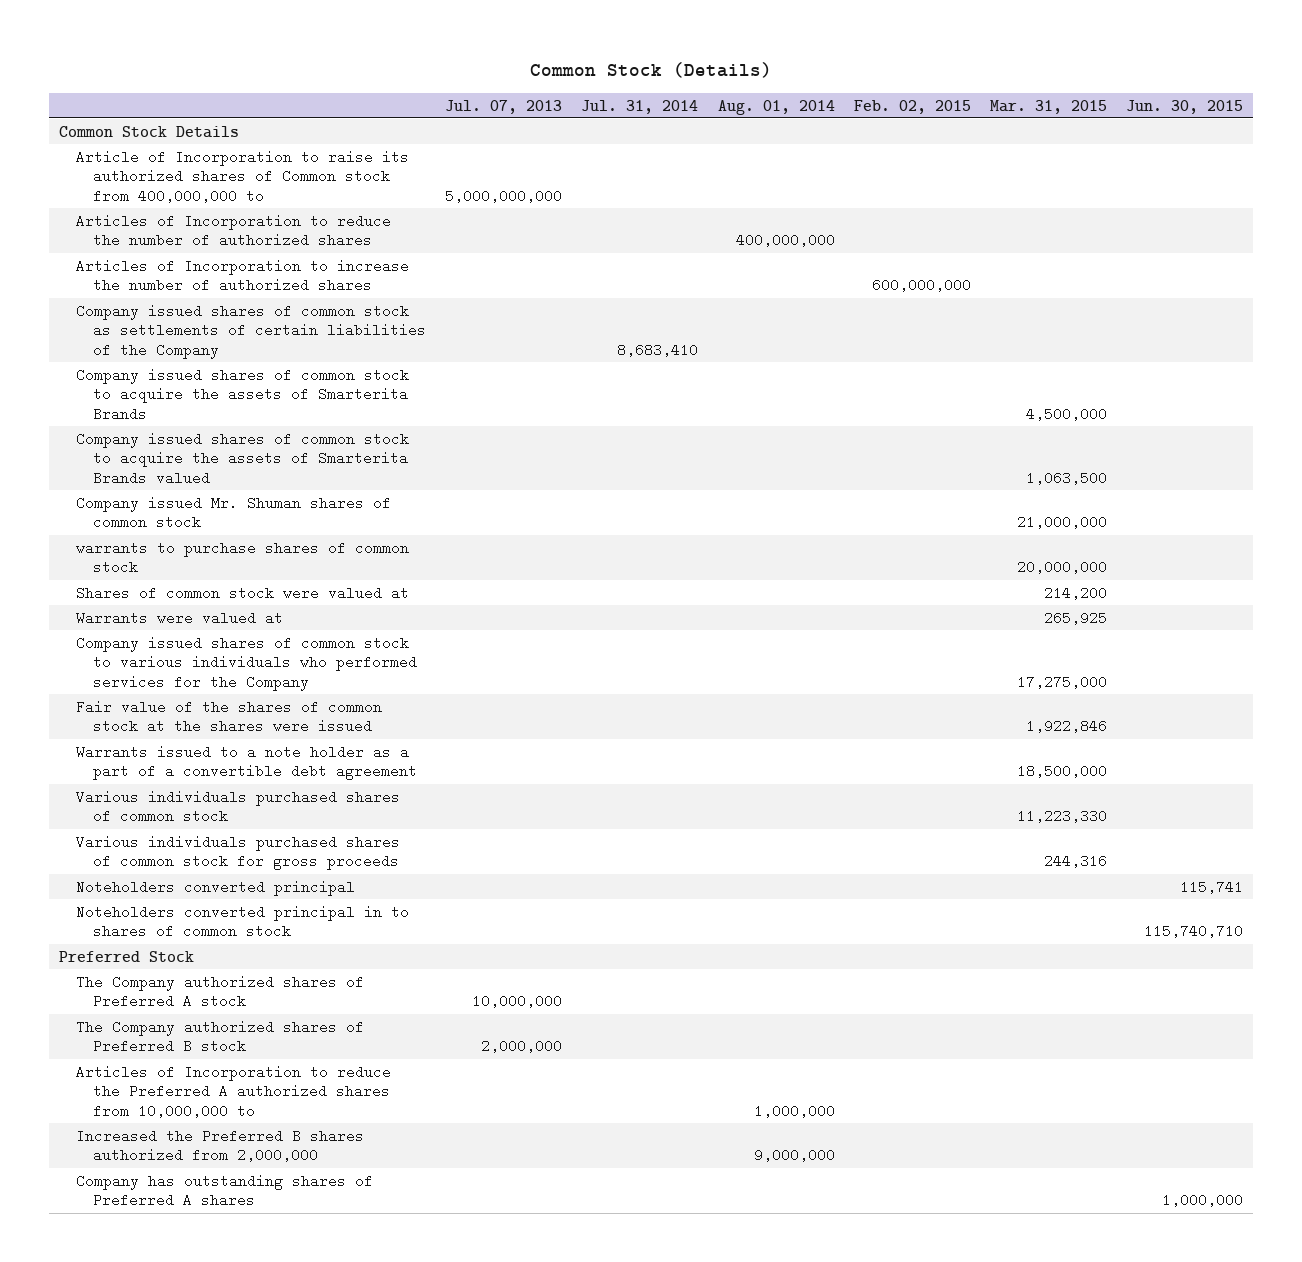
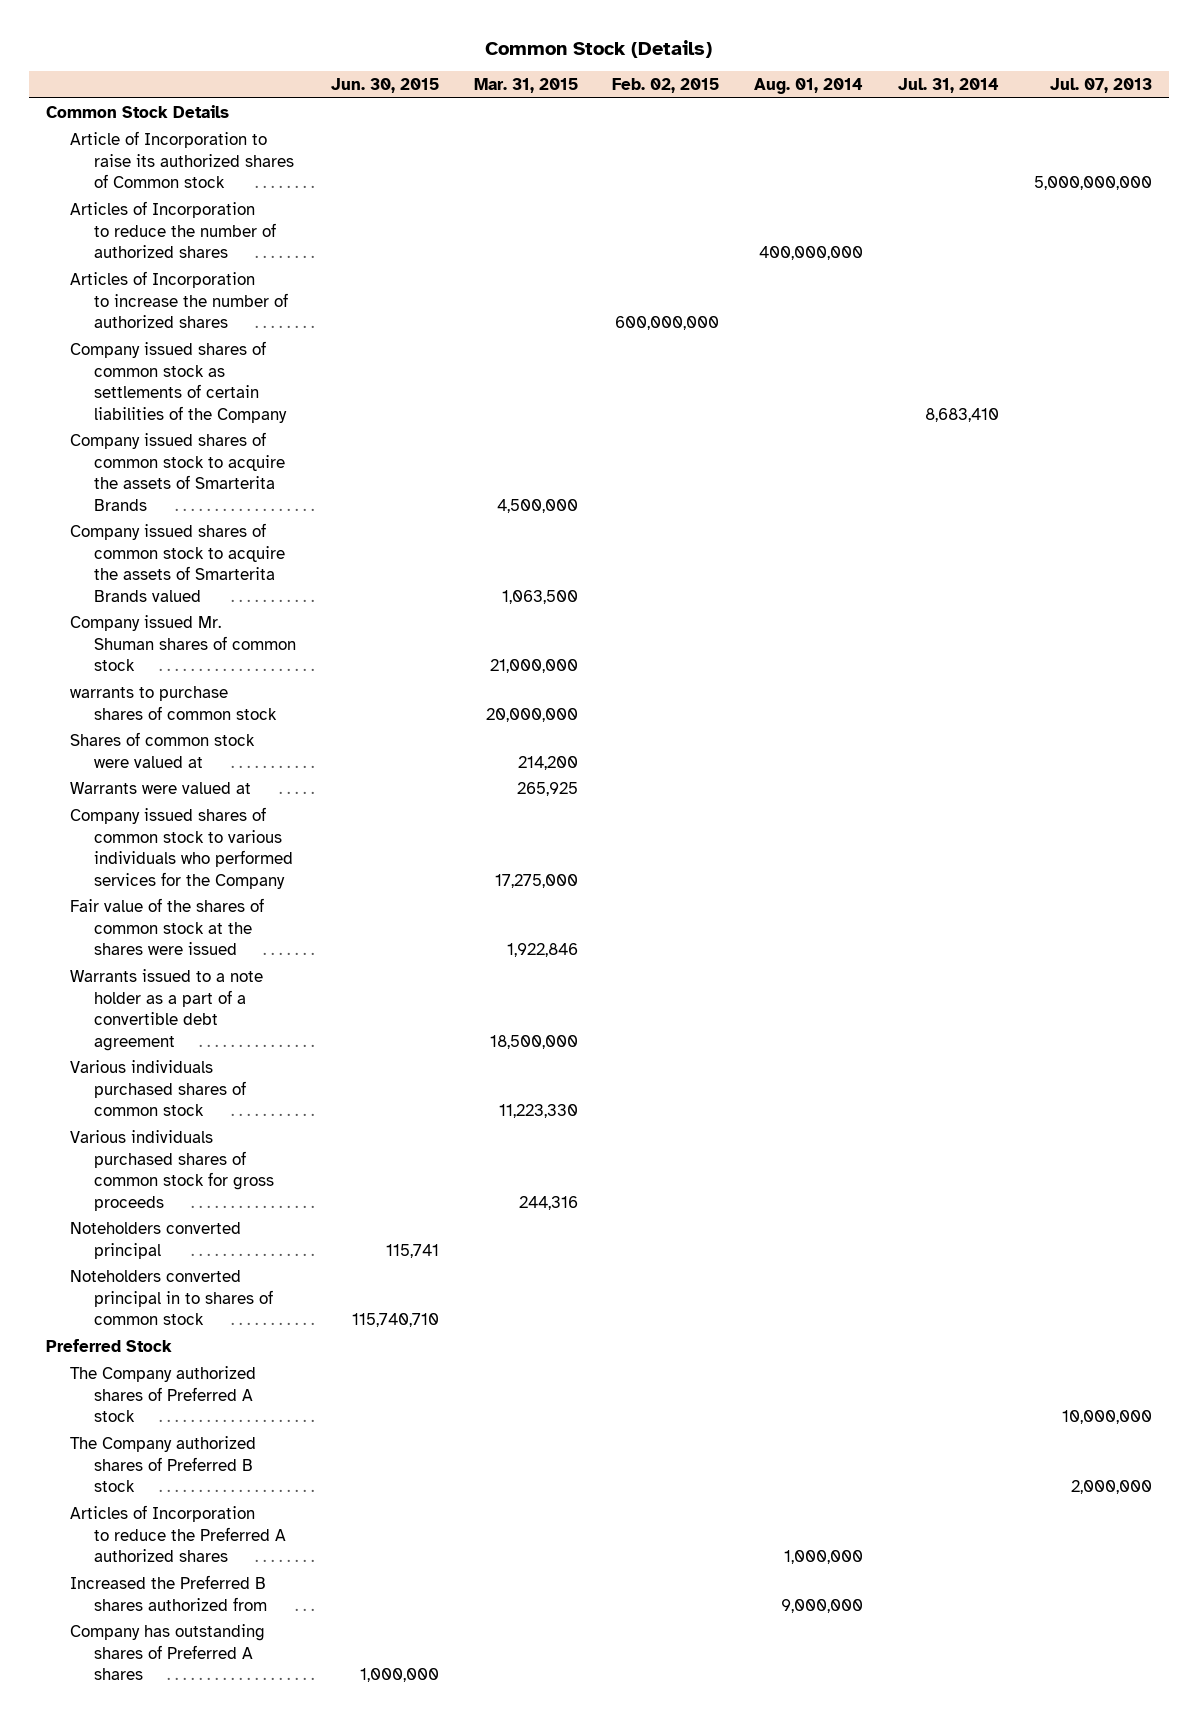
[75,149,409,204] Article of Incorporation to raise its authorized shares of Common stock from 400,000,000 to -> [70,131,295,189] Article of Incorporation to raise its authorized shares of Common stock
[75,1064,391,1119] Articles of Incorporation to reduce the Preferred A authorized shares from 10,000,000 to -> [70,1505,287,1563] Articles of Incorporation to reduce the Preferred A authorized shares
[75,1128,364,1163] Increased the Preferred B shares authorized from 2,000,000 -> [70,1575,268,1611] Increased the Preferred B shares authorized from

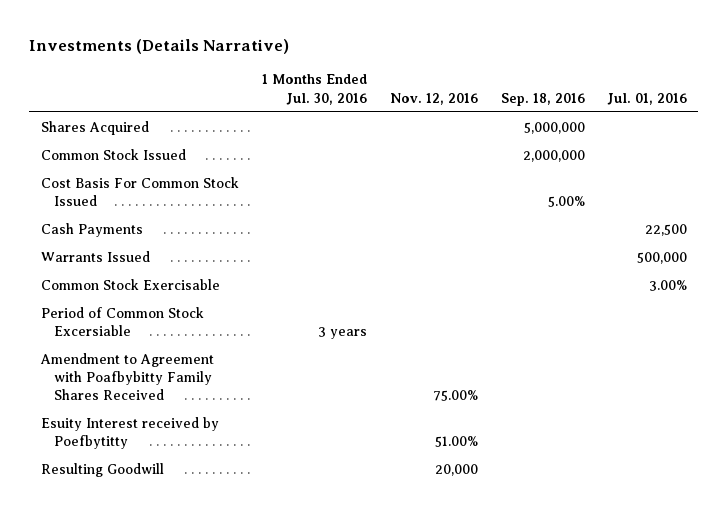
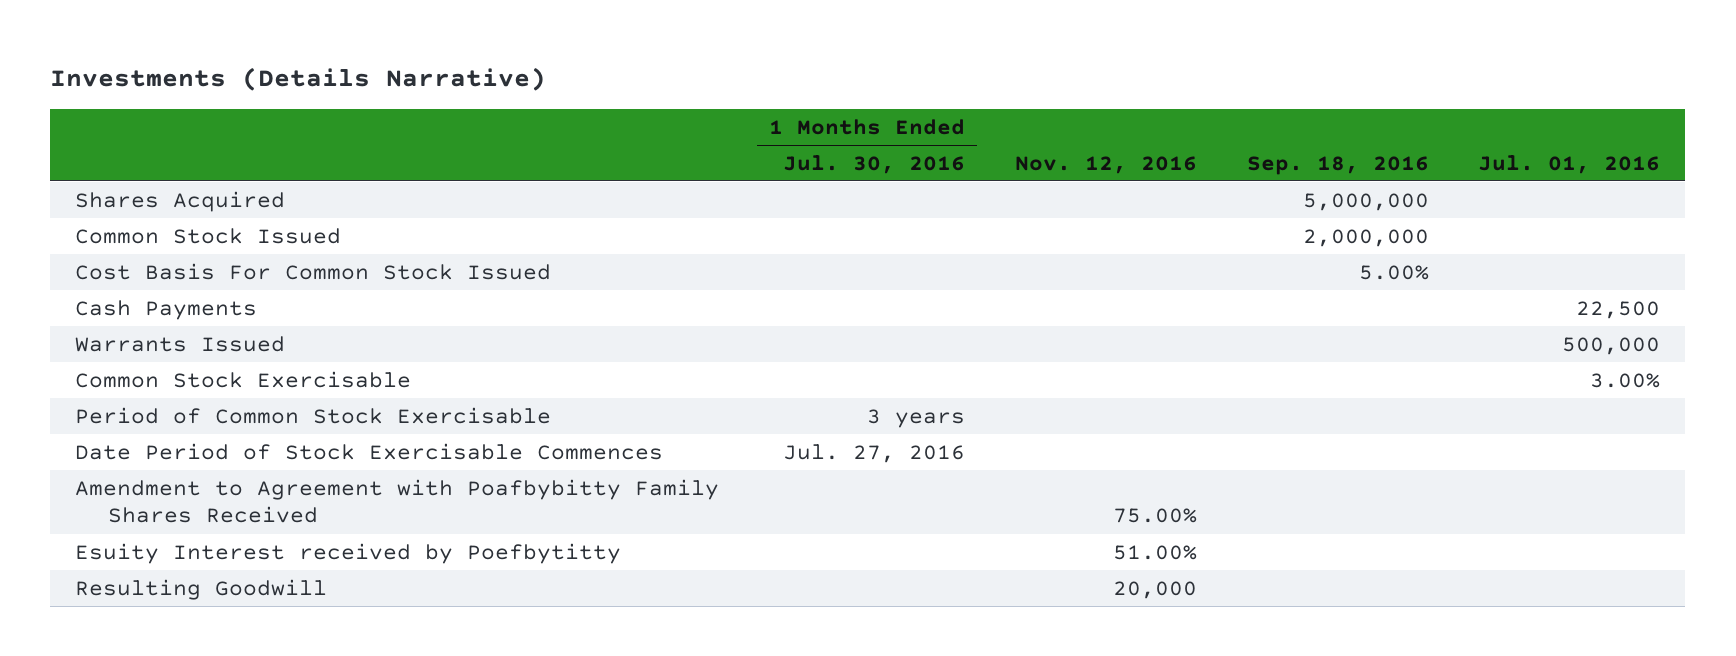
[40,306,204,337] Period of Common Stock Excersiable -> [75,406,552,424] Period of Common Stock Exercisable
none -> [75,442,664,460] Date Period of Stock Exercisable Commences

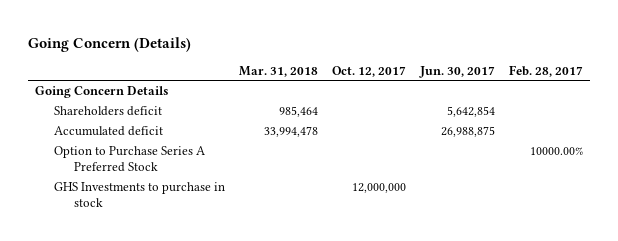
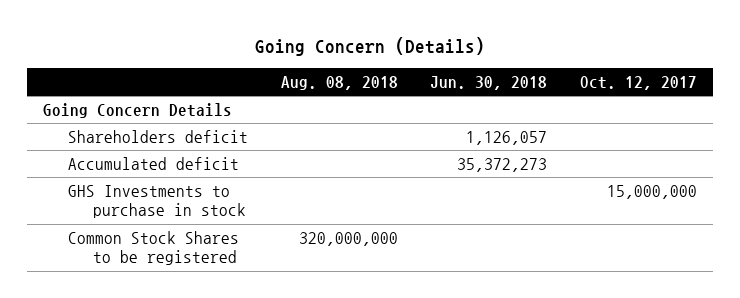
[239,65,319,77] Mar. 31, 2018 -> none
[418,65,495,78] Jun. 30, 2017 -> none
[508,64,583,77] Feb. 28, 2017 -> none
none -> [280,75,398,90] Aug. 08, 2018
none -> [430,75,548,90] Jun. 30, 2018
[54,146,206,173] Option to Purchase Series A Preferred Stock -> none
[352,183,407,194] 12,000,000 -> [606,184,697,199] 15,000,000
none -> [68,230,240,266] Common Stock Shares to be registered

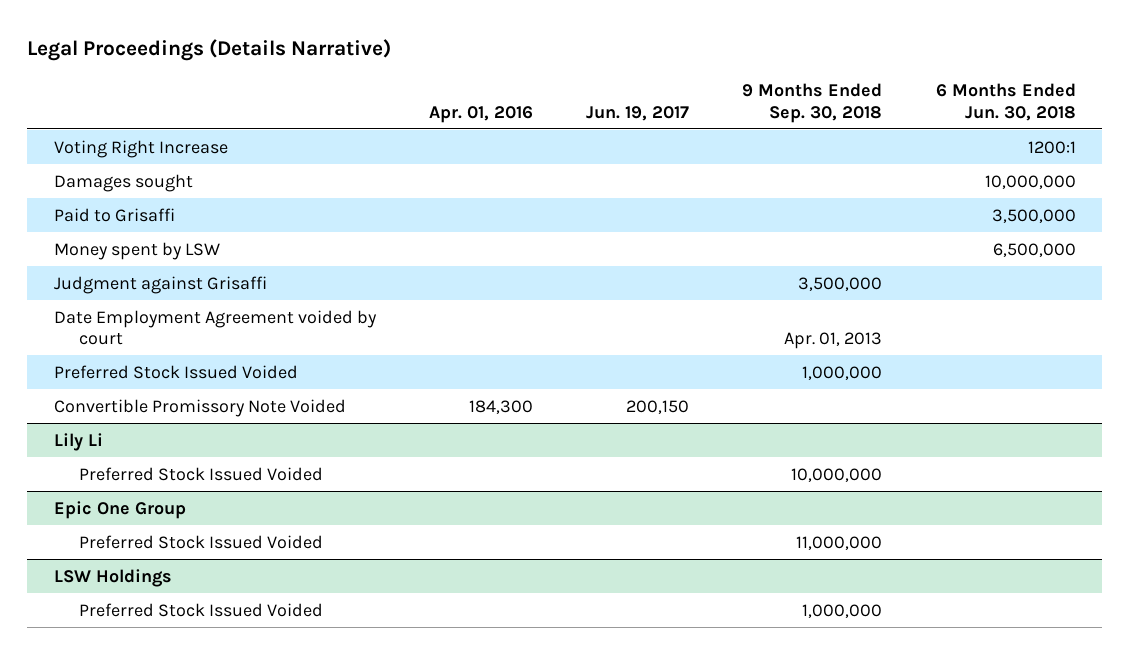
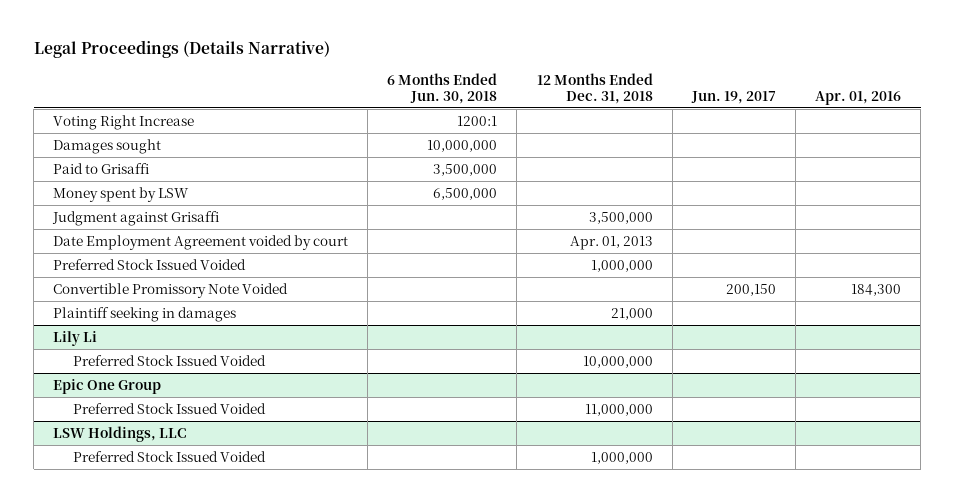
[742,83,883,123] 9 Months Ended Sep. 30, 2018 -> none
none -> [536,72,653,104] 12 Months Ended Dec. 31, 2018
none -> [53,306,237,322] Plaintiff seeking in damages
[53,568,172,587] LSW Holdings -> [53,425,187,442] LSW Holdings, LLC

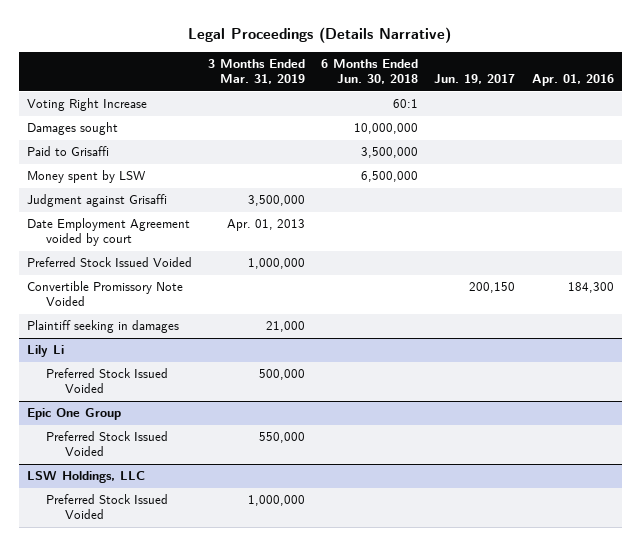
[536,72,653,104] 12 Months Ended Dec. 31, 2018 -> none
none -> [208,59,306,85] 3 Months Ended Mar. 31, 2019
[457,115,498,126] 1200:1 -> [393,99,419,109] 60:1

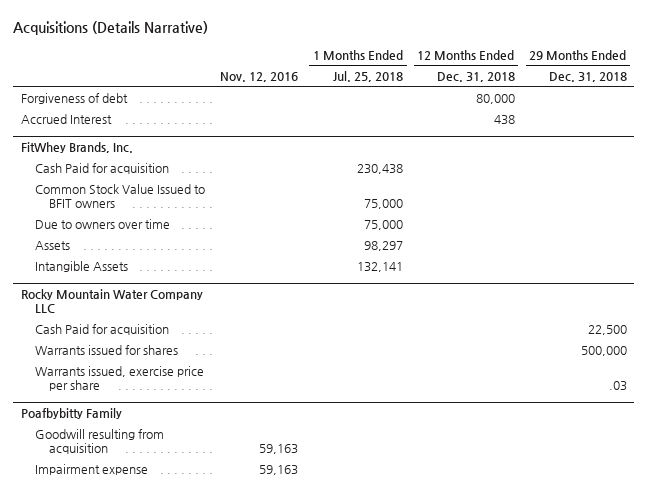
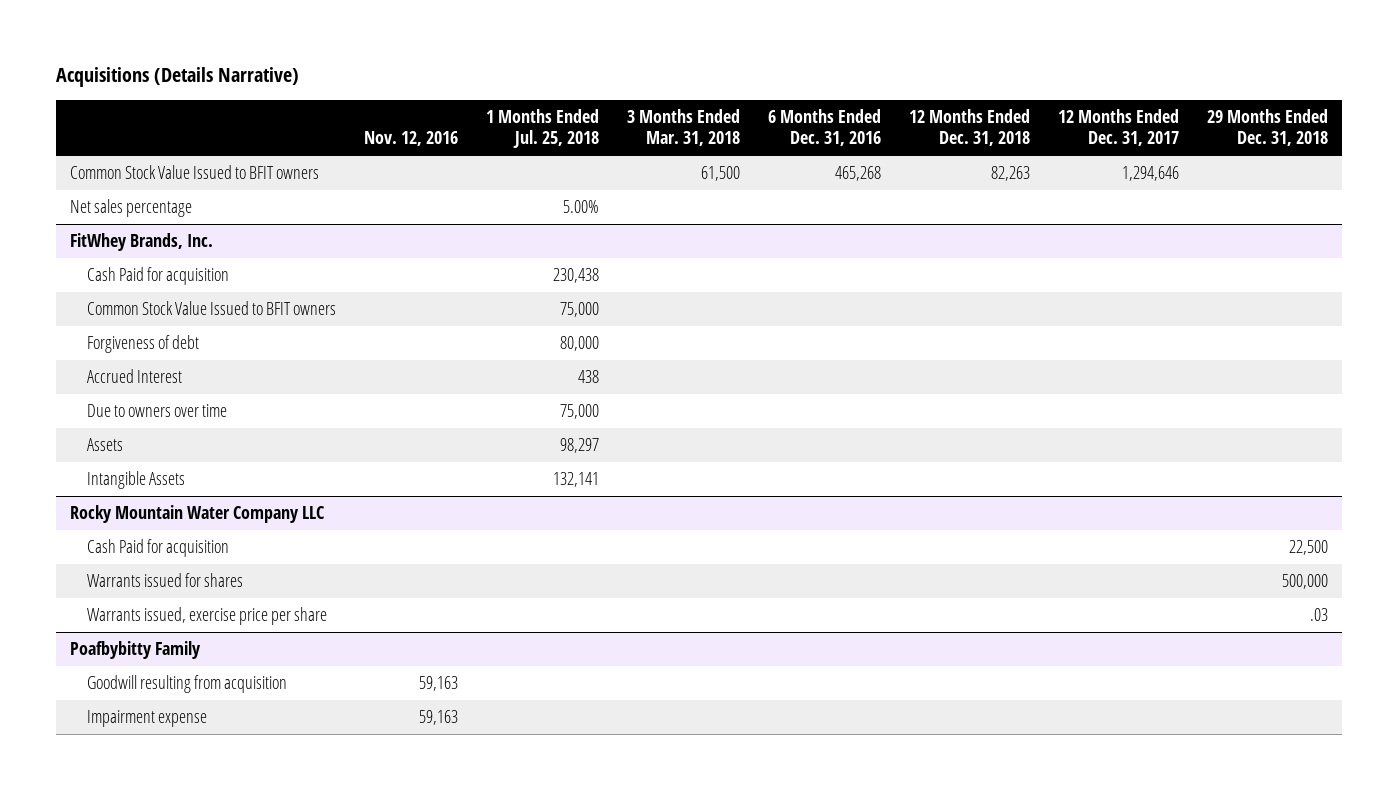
none -> [626,108,740,147] 3 Months Ended Mar. 31, 2018
none -> [767,108,881,147] 6 Months Ended Dec. 31, 2016
none -> [1058,108,1180,147] 12 Months Ended Dec. 31, 2017
[20,92,128,104] Forgiveness of debt -> none
[20,113,112,124] Accrued Interest -> none
none -> [69,164,319,179] Common Stock Value Issued to BFIT owners
none -> [69,198,192,217] Net sales percentage
none -> [86,334,199,353] Forgiveness of debt
none -> [86,368,182,383] Accrued Interest

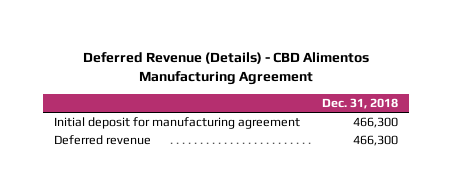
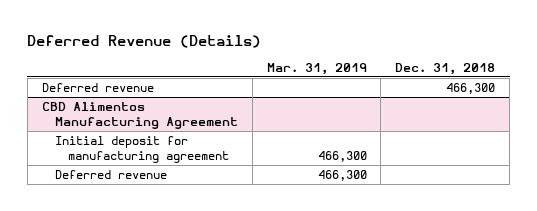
[83,52,370,86] Deferred Revenue (Details) - CBD Alimentos Manufacturing Agreement -> [27,34,262,48] Deferred Revenue (Details)
none -> [266,62,367,75] Mar. 31, 2019
[54,117,301,130] Initial deposit for manufacturing agreement -> none
none -> [41,102,238,130] CBD Alimentos Manufacturing Agreement
none -> [54,136,229,164] Initial deposit for manufacturing agreement
none -> [54,170,167,180] Deferred revenue

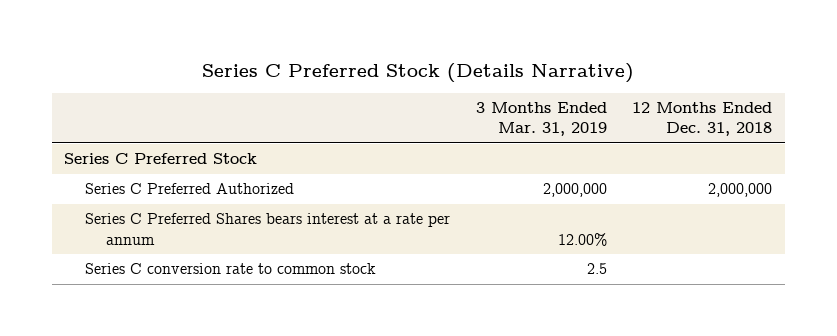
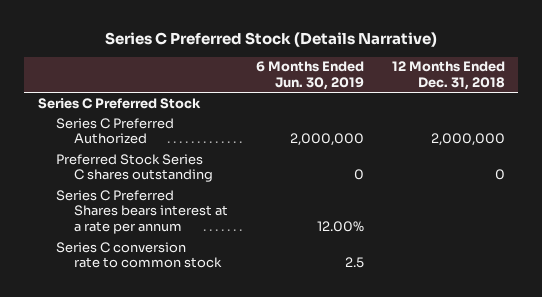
[475,102,607,137] 3 Months Ended Mar. 31, 2019 -> none
none -> [256,61,365,91] 6 Months Ended Jun. 30, 2019
none -> [56,153,214,183] Preferred Stock Series C shares outstanding

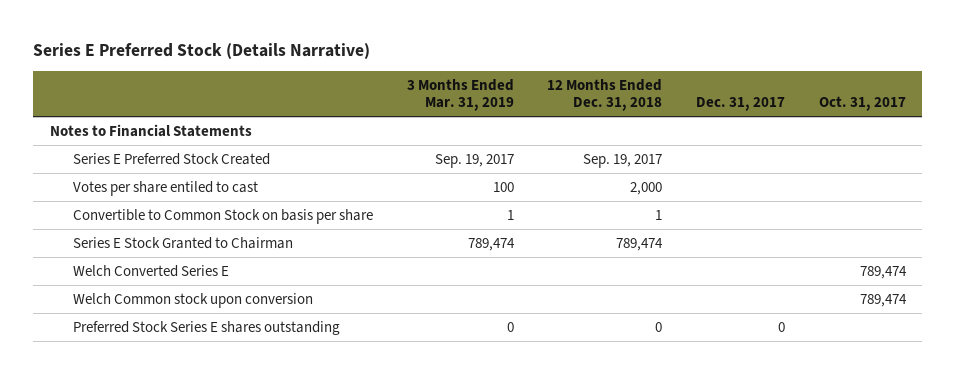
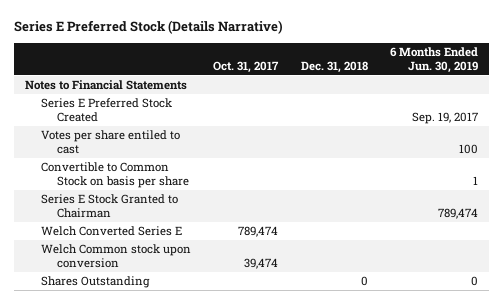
[406,78,514,112] 3 Months Ended Mar. 31, 2019 -> none
[547,78,663,112] 12 Months Ended Dec. 31, 2018 -> none
[695,97,785,112] Dec. 31, 2017 -> none
none -> [300,60,368,73] Dec. 31, 2018
none -> [390,46,479,73] 6 Months Ended Jun. 30, 2019
[72,320,340,335] Preferred Stock Series E shares outstanding -> none
[859,293,907,307] 789,474 -> [244,258,279,270] 39,474
none -> [40,275,150,288] Shares Outstanding

